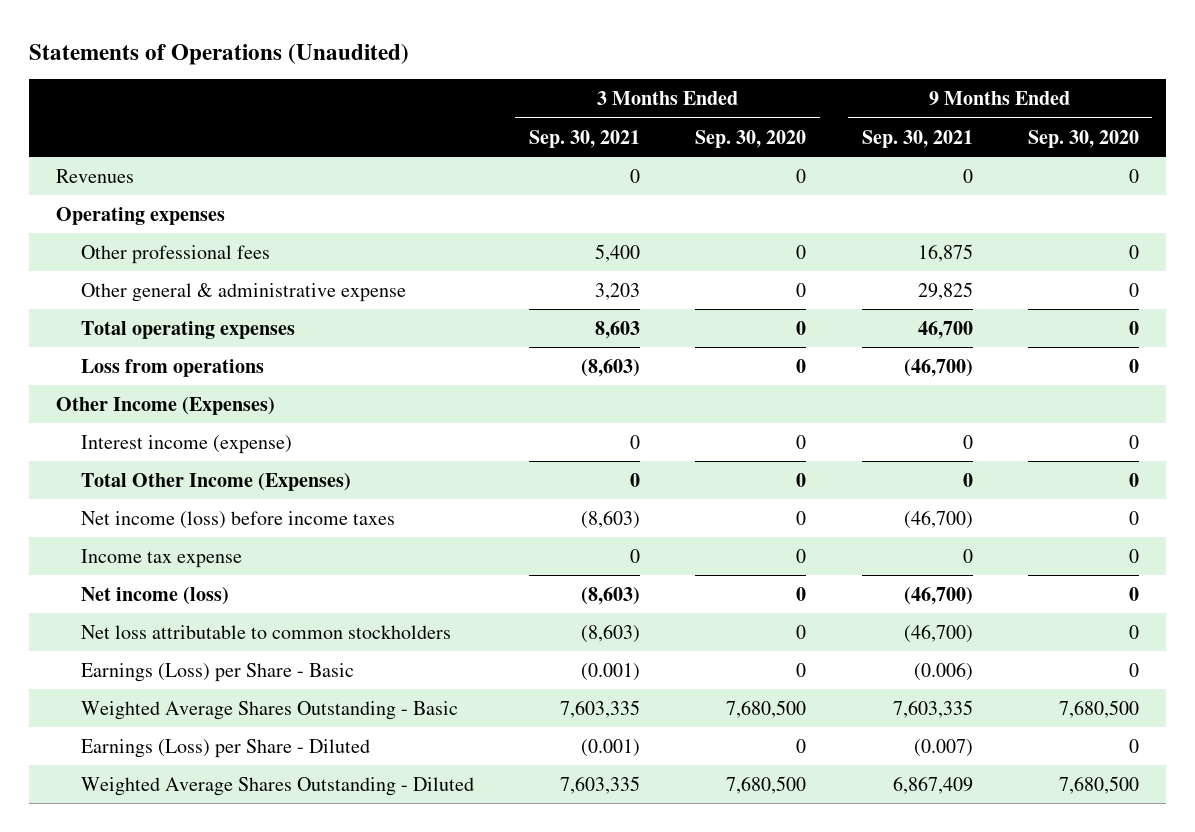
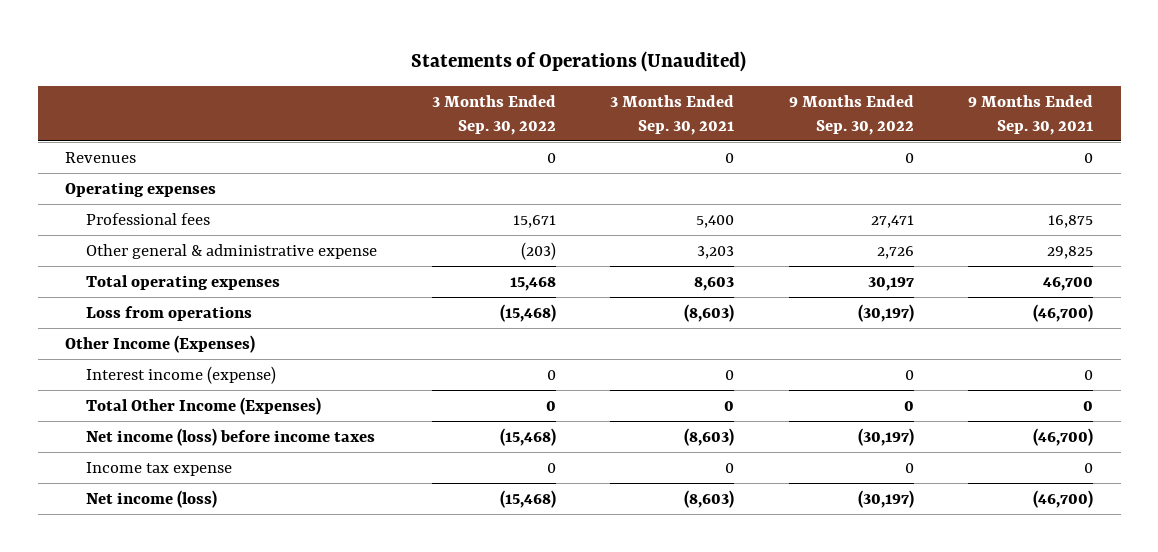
[695,129,807,148] Sep. 30, 2020 -> none
[1027,129,1139,148] Sep. 30, 2020 -> none
none -> [431,94,556,135] 3 Months Ended Sep. 30, 2022
none -> [788,94,914,135] 9 Months Ended Sep. 30, 2022
[80,244,270,264] Other professional fees -> [86,212,211,225] Professional fees
[80,624,451,639] Net loss attributable to common stockholders -> none
[80,662,354,682] Earnings (Loss) per Share - Basic -> none
[80,700,458,720] Weighted Average Shares Outstanding - Basic -> none
[80,738,370,758] Earnings (Loss) per Share - Diluted -> none
[80,776,474,796] Weighted Average Shares Outstanding - Diluted -> none

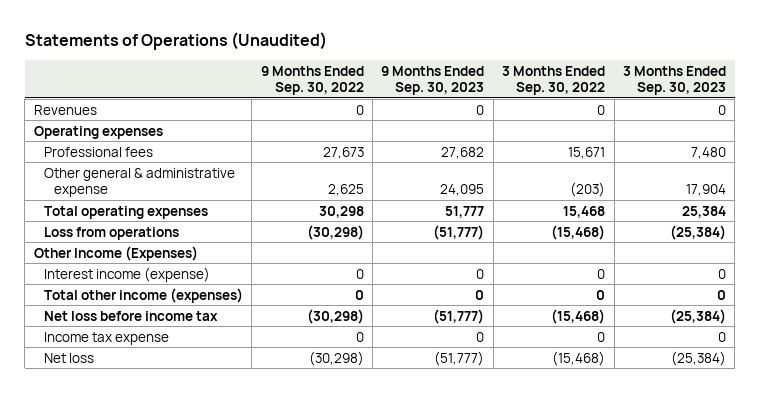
[610,94,735,135] 3 Months Ended Sep. 30, 2021 -> none
[968,94,1094,135] 9 Months Ended Sep. 30, 2021 -> none
none -> [381,65,485,96] 9 Months Ended Sep. 30, 2023
none -> [623,65,727,96] 3 Months Ended Sep. 30, 2023
[870,214,914,228] 27,471 -> [322,146,364,159] 27,673
[876,245,914,259] 2,726 -> [327,184,364,197] 2,625
[867,276,914,291] 30,197 -> [318,205,364,218] 30,298
[857,303,914,322] (30,197) -> [306,224,364,240] (30,298)
[86,396,322,415] Total Other Income (Expenses) -> [43,287,243,303] Total other income (expenses)
[86,427,376,446] Net income (loss) before income taxes -> [43,310,218,321] Net loss before income tax
[857,427,914,446] (30,197) -> [306,308,364,324] (30,298)
[86,489,218,508] Net income (loss) -> [43,352,94,363] Net loss
[857,489,914,508] (30,197) -> [308,350,364,366] (30,298)

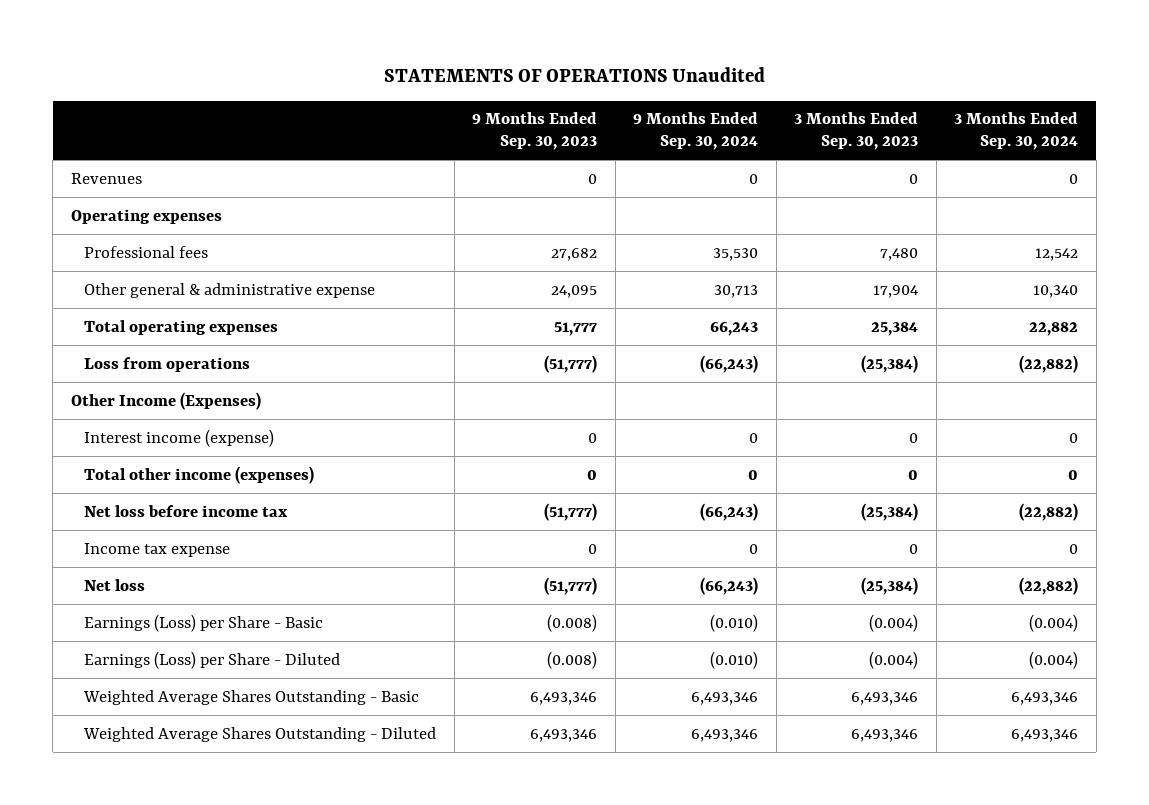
[24,32,327,51] Statements of Operations (Unaudited) -> [383,66,765,82] STATEMENTS OF OPERATIONS Unaudited
[260,65,364,96] 9 Months Ended Sep. 30, 2022 -> none
[502,65,606,96] 3 Months Ended Sep. 30, 2022 -> none
none -> [633,112,759,151] 9 Months Ended Sep. 30, 2024
none -> [954,112,1079,151] 3 Months Ended Sep. 30, 2024
none -> [84,613,324,632] Earnings (Loss) per Share - Basic
none -> [84,650,341,669] Earnings (Loss) per Share - Diluted
none -> [83,689,420,705] Weighted Average Shares Outstanding - Basic
none -> [83,726,437,742] Weighted Average Shares Outstanding - Diluted

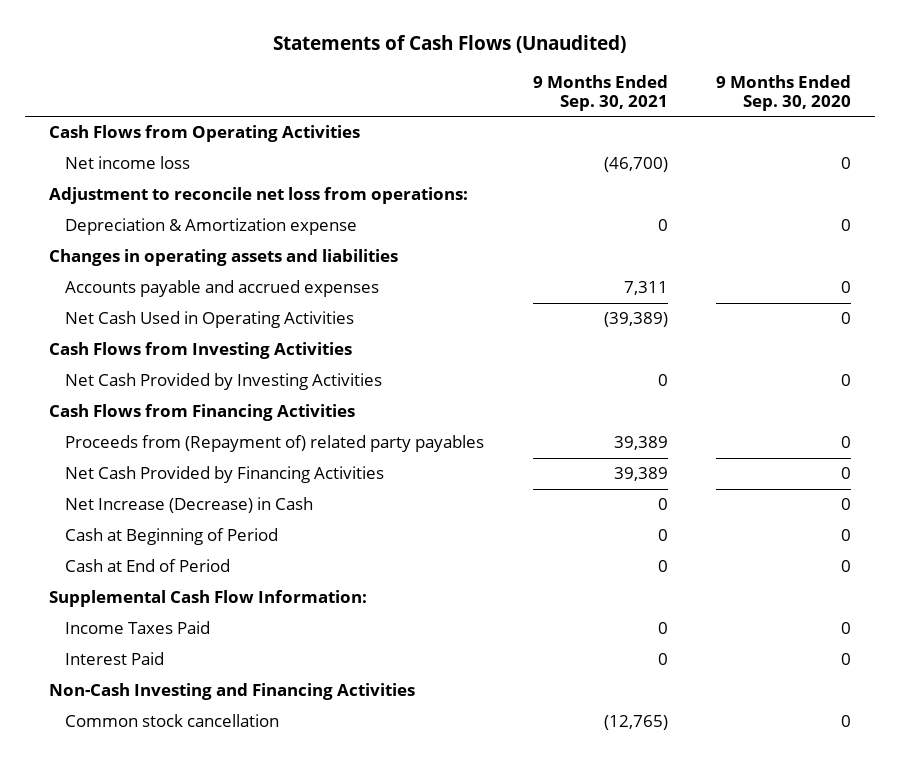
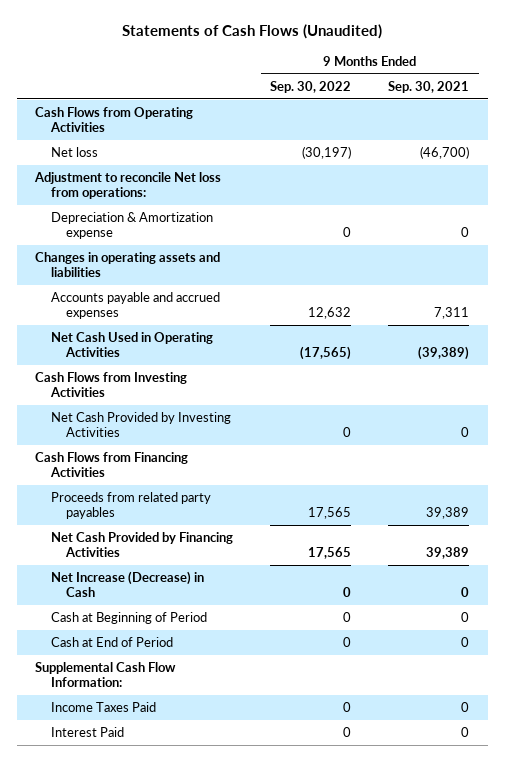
[716,74,852,111] 9 Months Ended Sep. 30, 2020 -> none
none -> [269,80,351,93] Sep. 30, 2022
[65,156,191,170] Net income loss -> [50,146,98,157] Net loss
[49,187,469,205] Adjustment to reconcile net loss from operations: -> [34,171,222,199] Adjustment to reconcile Net loss from operations:
[65,435,485,453] Proceeds from (Repayment of) related party payables -> [50,491,211,519] Proceeds from related party payables
[49,683,416,701] Non-Cash Investing and Financing Activities -> none
[65,714,280,728] Common stock cancellation -> none

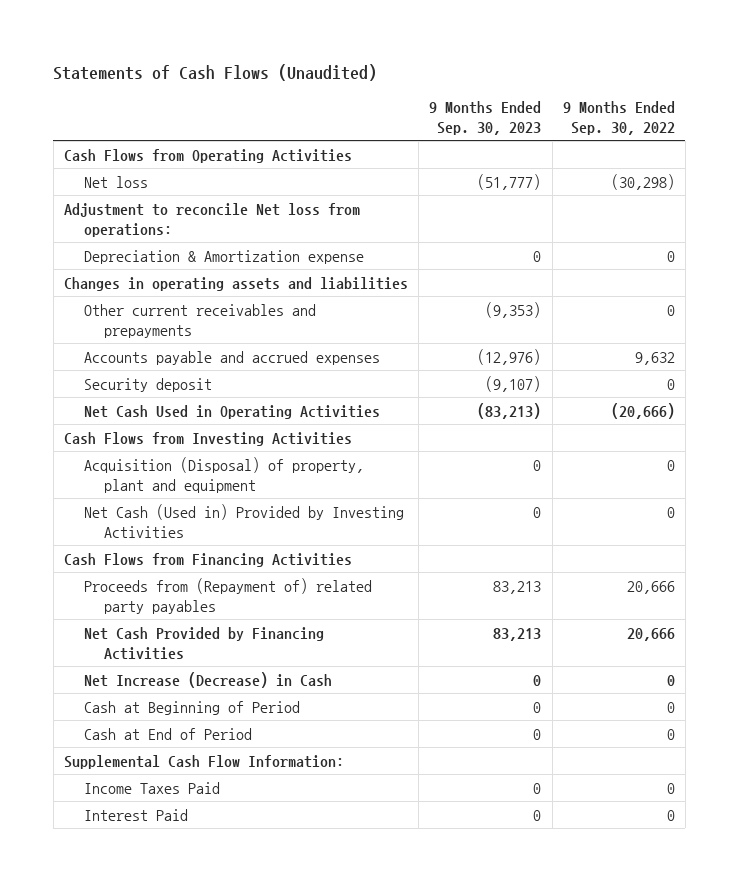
[388,80,470,93] Sep. 30, 2021 -> none
none -> [429,100,542,135] 9 Months Ended Sep. 30, 2023
[301,145,351,159] (30,197) -> [610,173,675,190] (30,298)
none -> [83,303,316,338] Other current receivables and prepayments
[307,306,351,319] 12,632 -> [634,351,675,365] 9,632
none -> [83,377,212,392] Security deposit
[299,345,351,360] (17,565) -> [610,402,675,419] (20,666)
none -> [83,456,364,493] Acquisition (Disposal) of property, plant and equipment
[50,411,231,437] Net Cash Provided by Investing Activities -> [83,503,404,538] Net Cash (Used in) Provided by Investing Activities
[50,491,211,519] Proceeds from related party payables -> [83,577,372,614] Proceeds from (Repayment of) related party payables
[307,506,351,519] 17,565 -> [626,580,675,594] 20,666
[307,546,351,559] 17,565 -> [626,627,675,641] 20,666

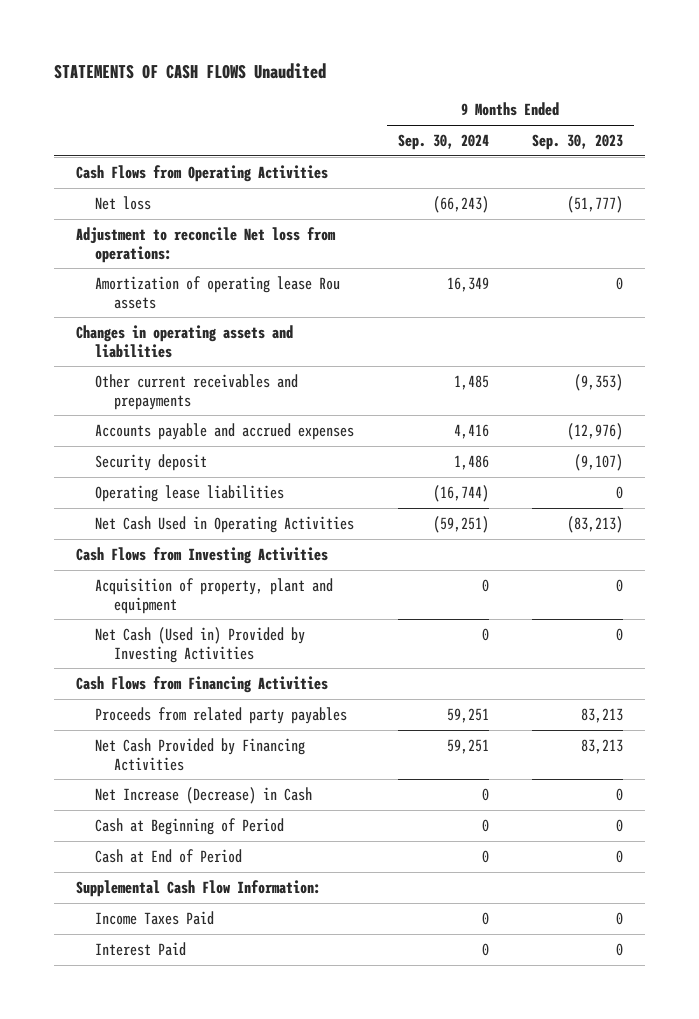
[53,63,378,81] Statements of Cash Flows (Unaudited) -> [53,63,326,80] STATEMENTS OF CASH FLOWS Unaudited
[562,100,675,135] 9 Months Ended Sep. 30, 2022 -> none
none -> [397,134,489,151] Sep. 30, 2024
[83,249,364,264] Depreciation & Amortization expense -> none
none -> [94,275,340,309] Amortization of operating lease Rou assets
none -> [94,484,284,502] Operating lease liabilities
[83,456,364,493] Acquisition (Disposal) of property, plant and equipment -> [94,577,333,614] Acquisition of property, plant and equipment
[83,577,372,614] Proceeds from (Repayment of) related party payables -> [94,706,347,724] Proceeds from related party payables

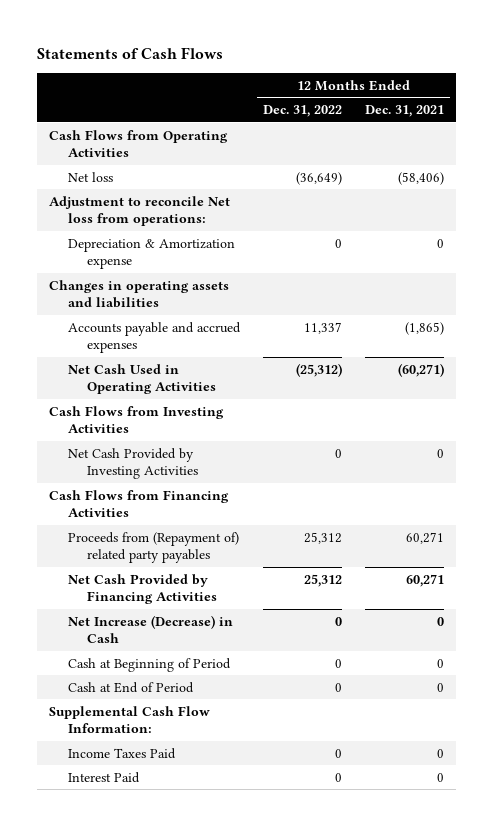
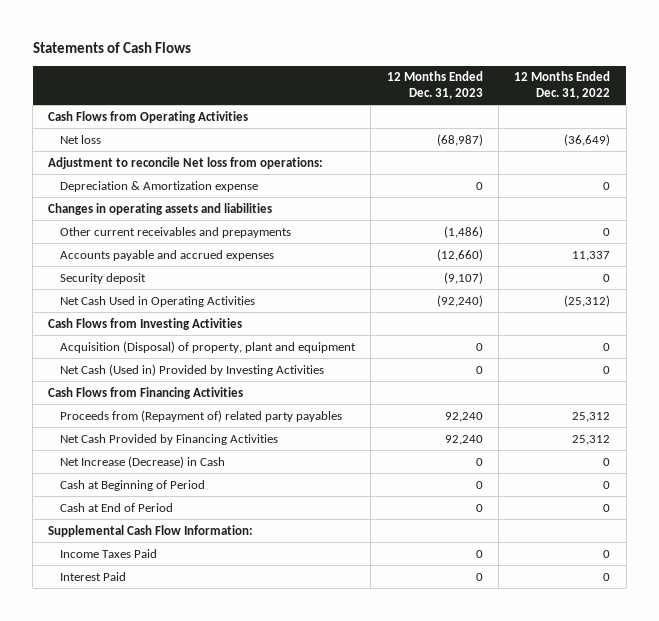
[365,105,445,118] Dec. 31, 2021 -> none
none -> [386,71,483,100] 12 Months Ended Dec. 31, 2023
none -> [59,226,291,238] Other current receivables and prepayments
none -> [59,272,146,284] Security deposit
none -> [59,340,356,353] Acquisition (Disposal) of property, plant and equipment
[68,447,199,480] Net Cash Provided by Investing Activities -> [59,363,324,376] Net Cash (Used in) Provided by Investing Activities

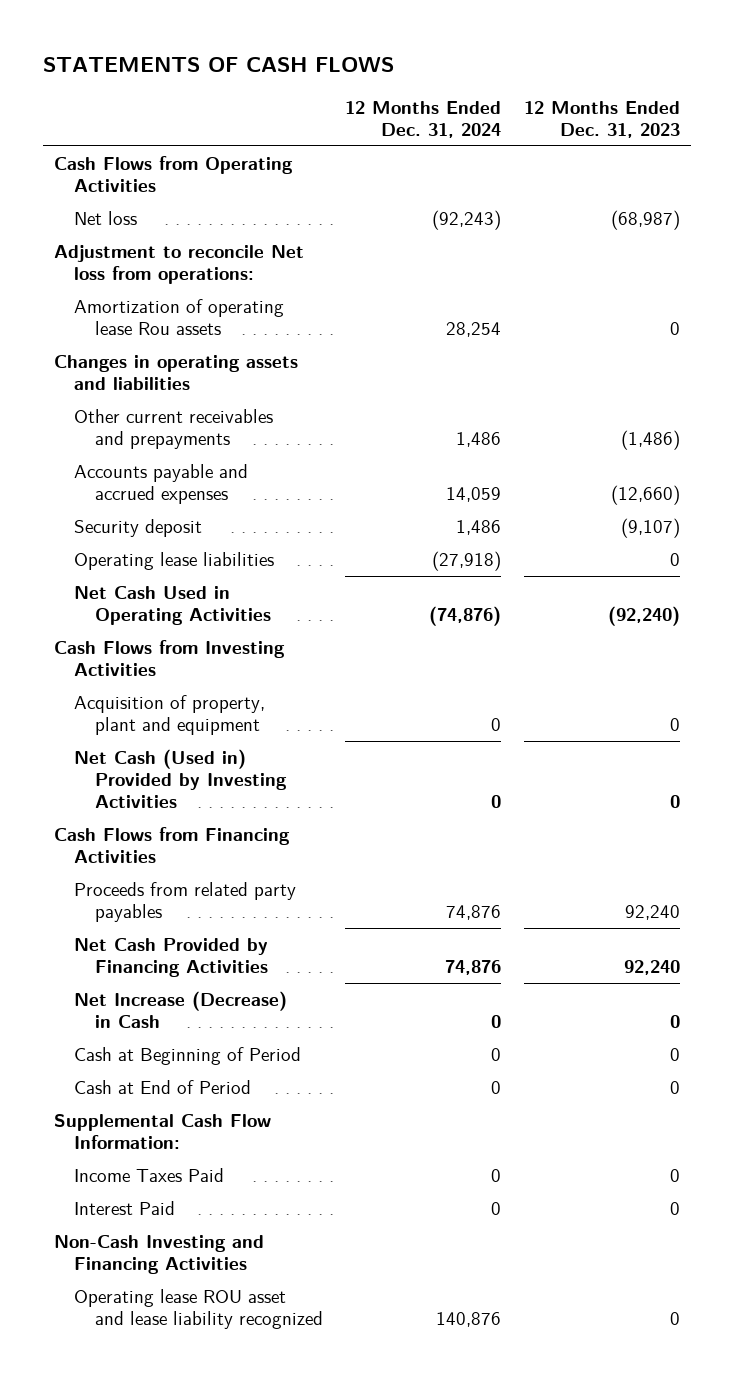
[32,41,191,53] Statements of Cash Flows -> [42,57,394,73] STATEMENTS OF CASH FLOWS
[514,71,611,100] 12 Months Ended Dec. 31, 2022 -> none
none -> [345,101,502,139] 12 Months Ended Dec. 31, 2024
[59,180,258,192] Depreciation & Amortization expense -> none
none -> [74,298,285,335] Amortization of operating lease Rou assets
none -> [74,551,275,570] Operating lease liabilities
[59,340,356,353] Acquisition (Disposal) of property, plant and equipment -> [74,694,266,735] Acquisition of property, plant and equipment
[59,409,342,422] Proceeds from (Repayment of) related party payables -> [74,881,297,922] Proceeds from related party payables
none -> [54,1234,265,1274] Non-Cash Investing and Financing Activities
none -> [74,1288,323,1329] Operating lease ROU asset and lease liability recognized

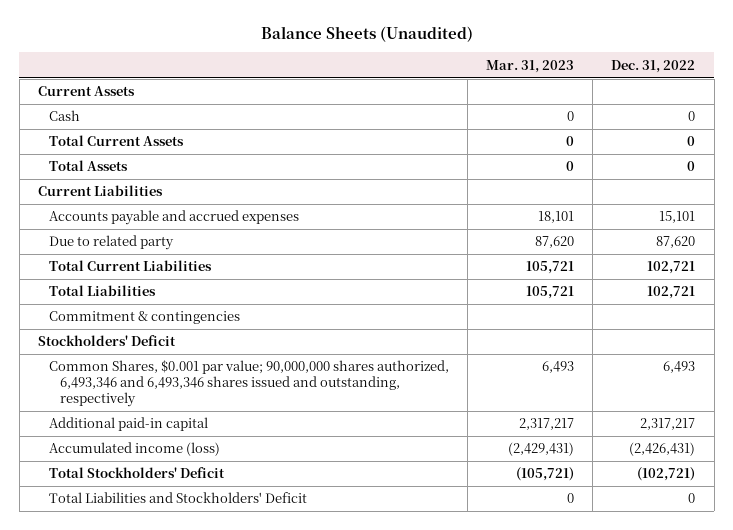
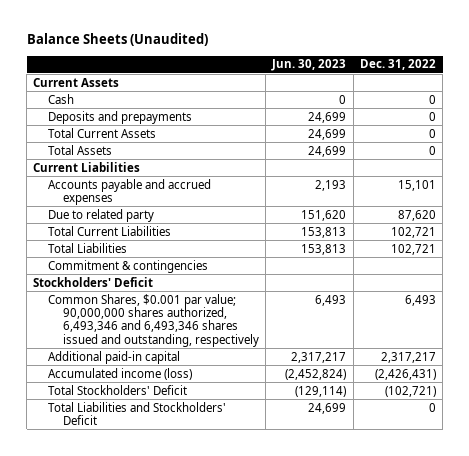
[486,59,575,73] Mar. 31, 2023 -> none
none -> [271,59,347,72] Jun. 30, 2023
none -> [48,110,193,124] Deposits and prepayments

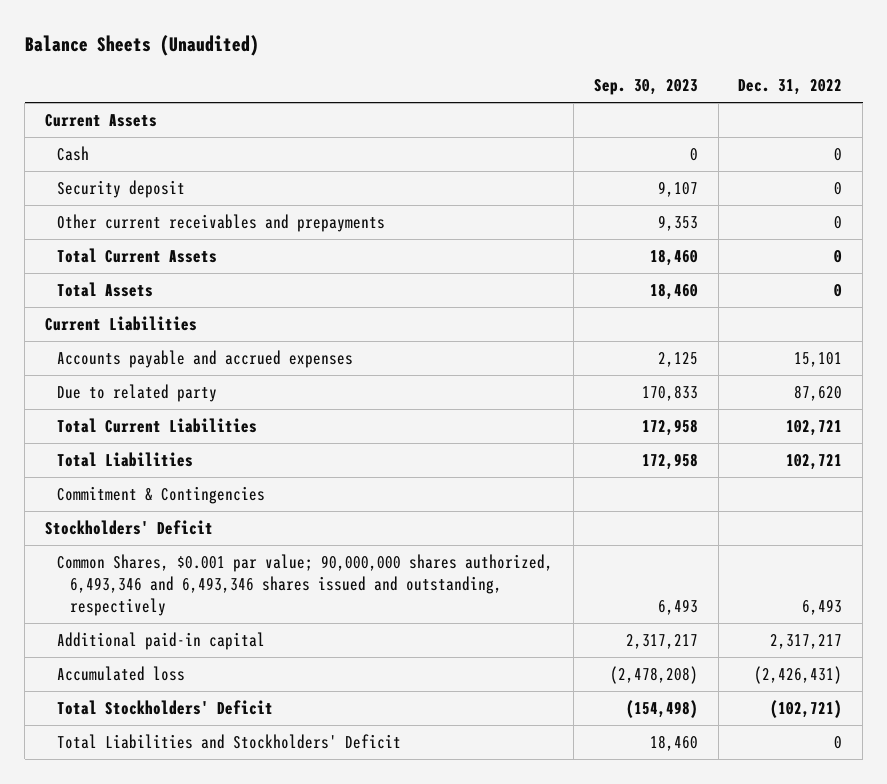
[271,59,347,72] Jun. 30, 2023 -> none
none -> [593,79,698,96] Sep. 30, 2023
[48,110,193,124] Deposits and prepayments -> none
none -> [57,180,186,199] Security deposit
none -> [57,214,386,233] Other current receivables and prepayments
[48,259,209,273] Commitment & contingencies -> [57,486,266,505] Commitment & Contingencies
[48,367,193,380] Accumulated income (loss) -> [57,666,186,682] Accumulated loss

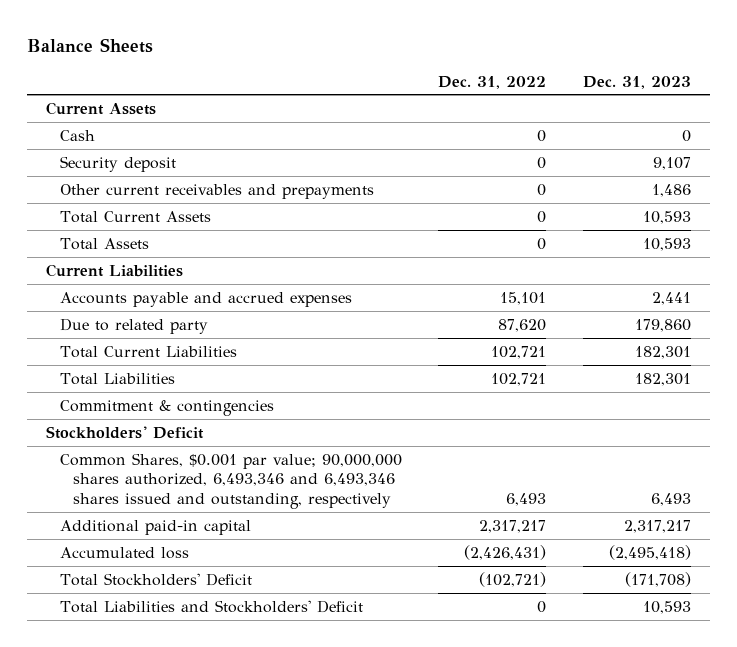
[24,35,259,57] Balance Sheets (Unaudited) -> [27,37,154,53] Balance Sheets
[593,79,698,96] Sep. 30, 2023 -> none
none -> [583,75,692,89] Dec. 31, 2023
[57,486,266,505] Commitment & Contingencies -> [59,399,274,416] Commitment & contingencies

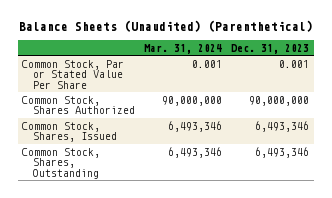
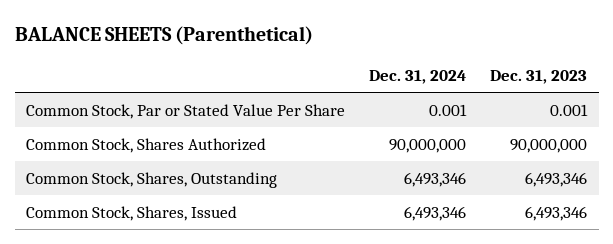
[18,20,313,33] Balance Sheets (Unaudited) (Parenthetical) -> [14,26,313,46] BALANCE SHEETS (Parenthetical)
[144,43,223,54] Mar. 31, 2024 -> none
none -> [369,70,467,85] Dec. 31, 2024
[22,121,118,143] Common Stock, Shares, Issued -> [26,205,238,221] Common Stock, Shares, Issued

